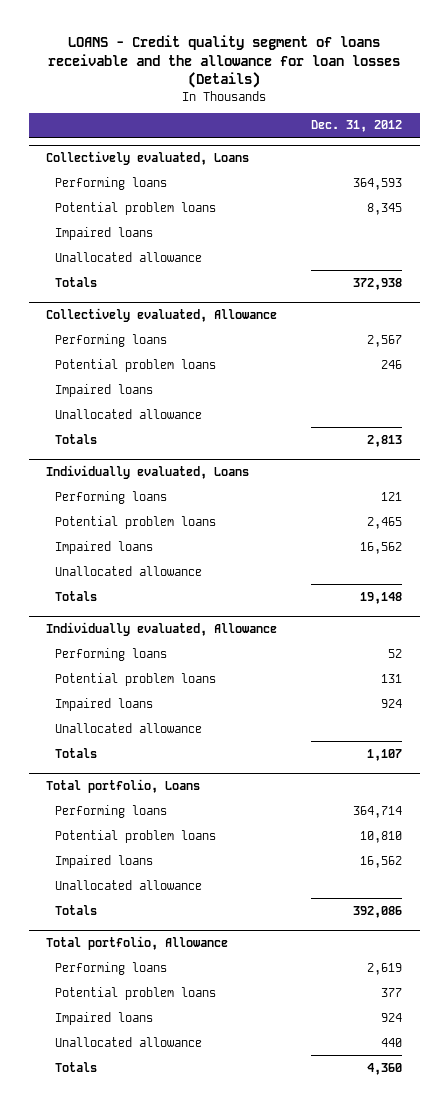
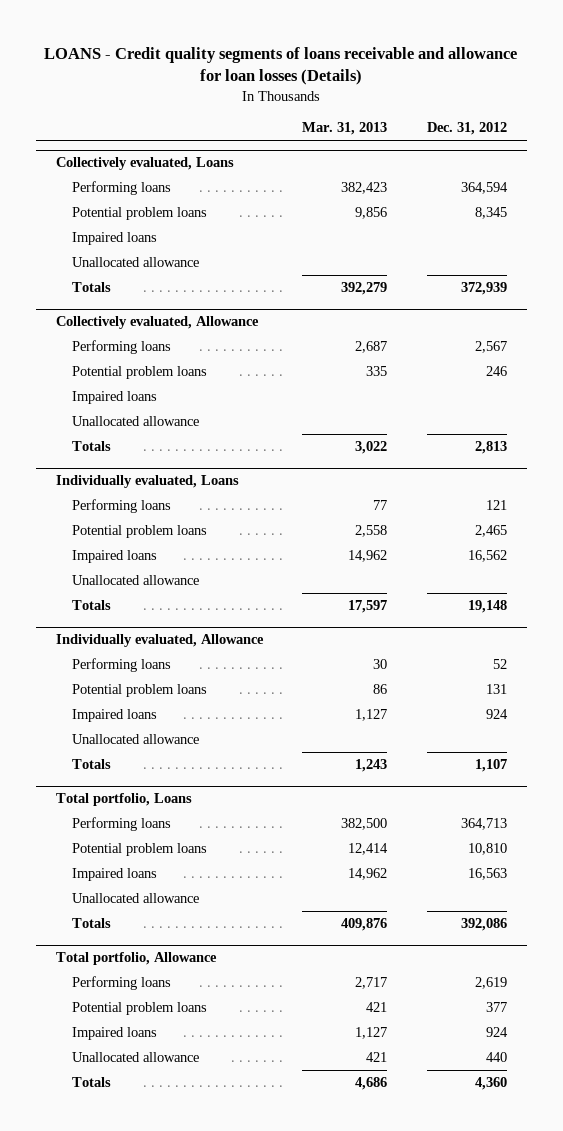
[48,35,401,89] LOANS - Credit quality segment of loans receivable and the allowance for loan losses (Details) -> [44,46,518,86] LOANS - Credit quality segments of loans receivable and allowance for loan losses (Details)
none -> [302,122,388,136] Mar. 31, 2013
[353,177,403,190] 364,593 -> [460,182,508,195] 364,594
[353,277,403,290] 372,938 -> [460,282,507,296] 372,939
[353,805,403,818] 364,714 -> [460,818,507,831] 364,713
[360,855,403,868] 16,562 -> [467,868,507,881] 16,563

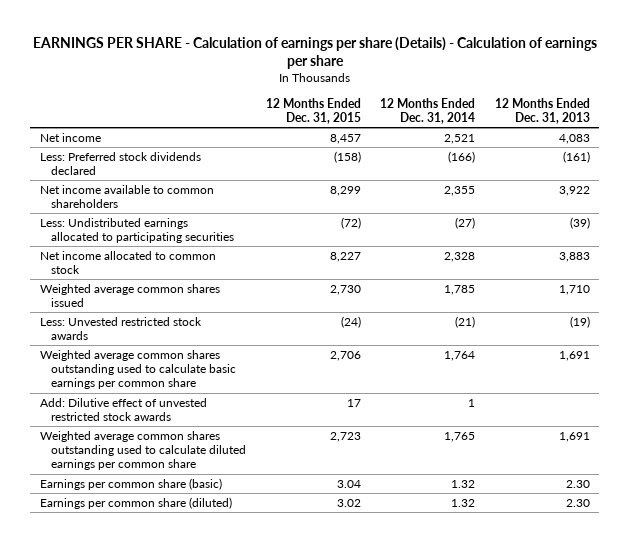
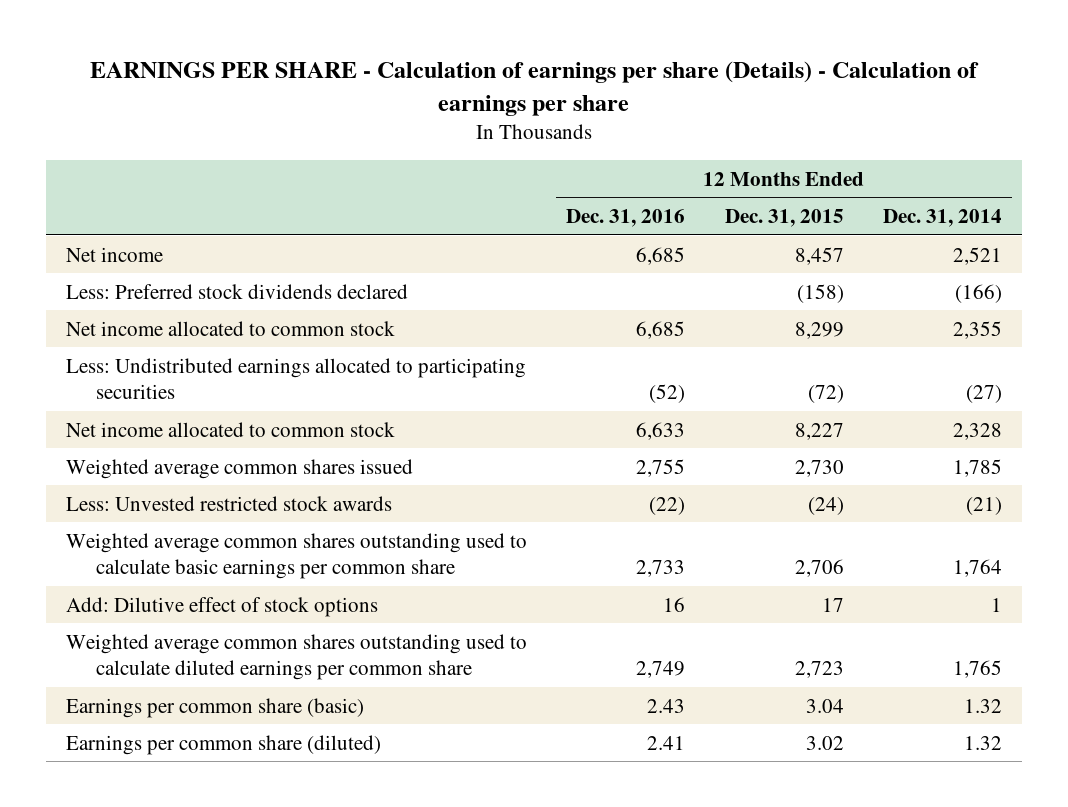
[494,97,590,125] 12 Months Ended Dec. 31, 2013 -> none
none -> [566,209,686,228] Dec. 31, 2016
[39,184,214,209] Net income available to common shareholders -> [65,320,395,336] Net income allocated to common stock
[39,397,207,422] Add: Dilutive effect of unvested restricted stock awards -> [65,596,378,617] Add: Dilutive effect of stock options

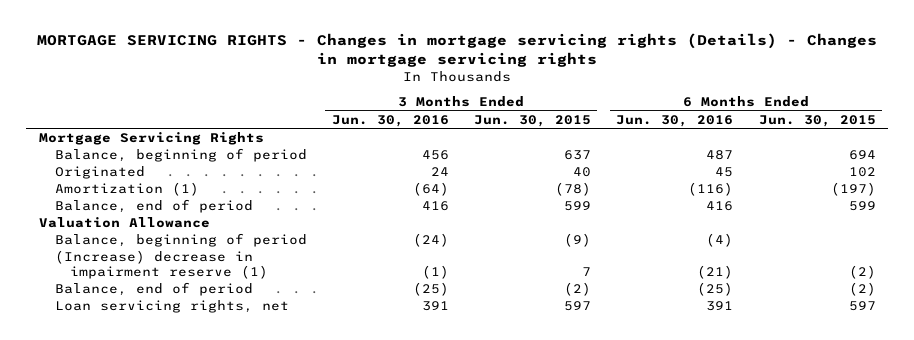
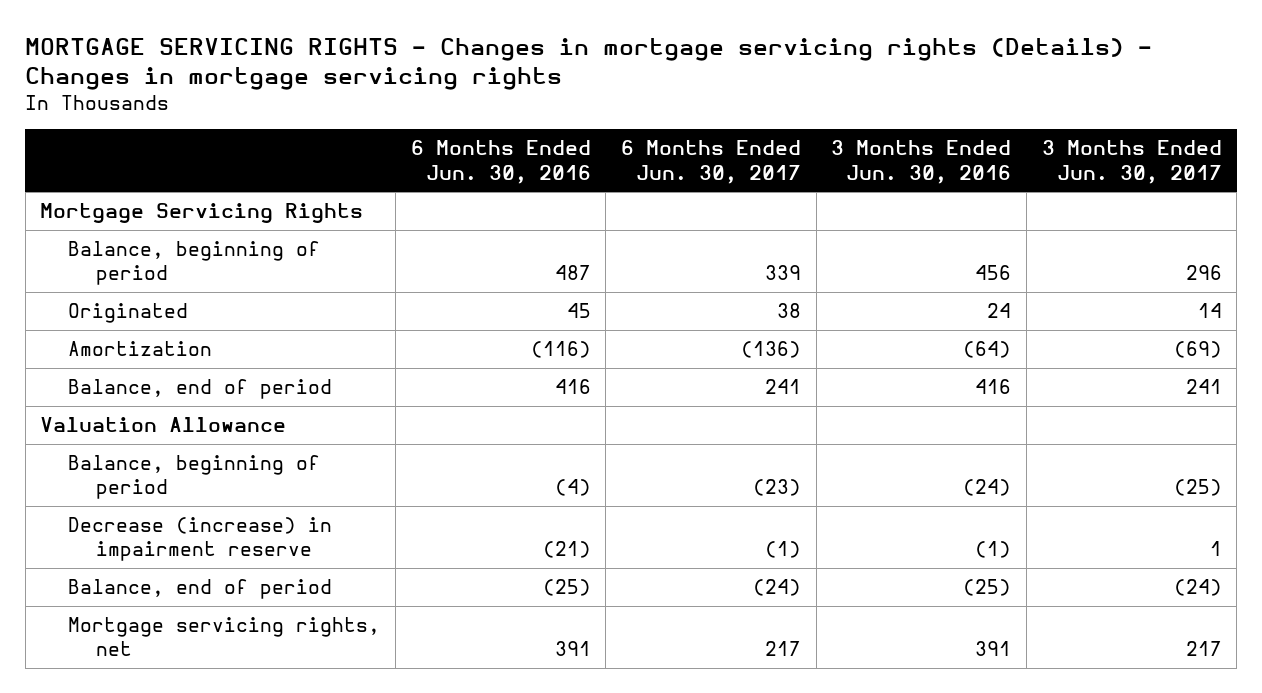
[474,114,592,127] Jun. 30, 2015 -> none
[758,114,876,127] Jun. 30, 2015 -> none
none -> [620,140,801,184] 6 Months Ended Jun. 30, 2017
none -> [1041,140,1222,184] 3 Months Ended Jun. 30, 2017
[54,182,199,197] Amortization (1) -> [68,341,213,357] Amortization
[54,250,269,279] (Increase) decrease in impairment reserve (1) -> [68,517,333,562] Decrease (increase) in impairment reserve
[54,300,289,314] Loan servicing rights, net -> [68,617,381,657] Mortgage servicing rights, net

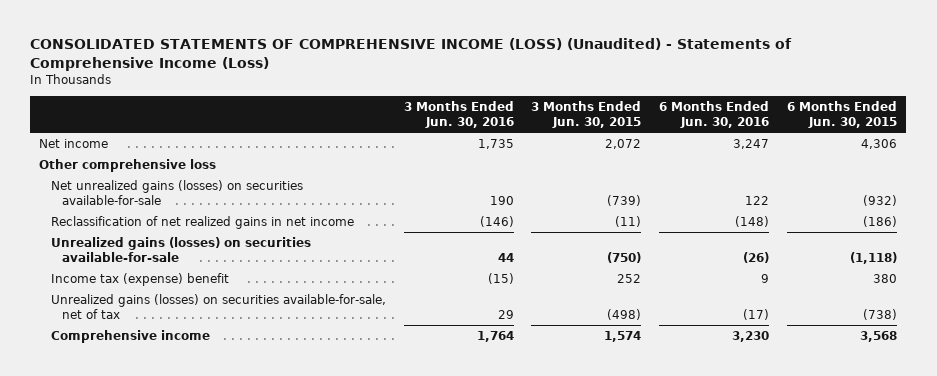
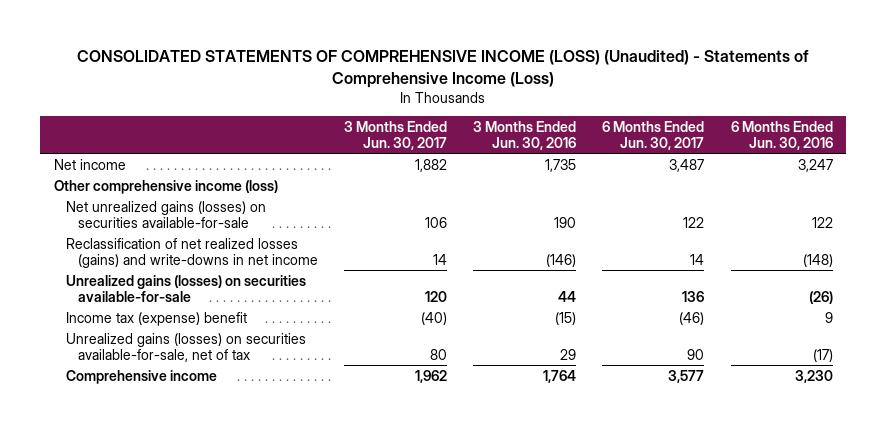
[531,100,642,129] 3 Months Ended Jun. 30, 2015 -> none
[787,100,898,129] 6 Months Ended Jun. 30, 2015 -> none
none -> [343,121,447,151] 3 Months Ended Jun. 30, 2017
none -> [602,121,705,151] 6 Months Ended Jun. 30, 2017
[39,158,217,172] Other comprehensive loss -> [53,179,278,194] Other comprehensive income (loss)
[50,215,354,229] Reclassification of net realized gains in net income -> [65,237,318,268] Reclassification of net realized losses (gains) and write-downs in net income

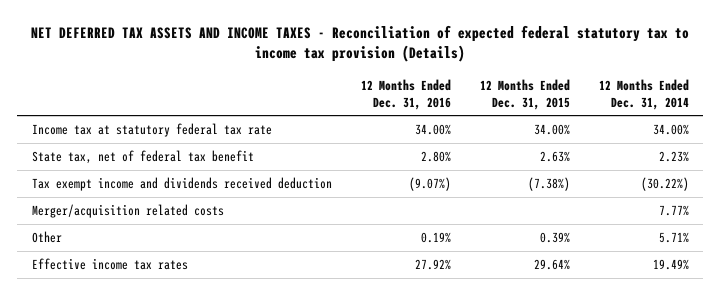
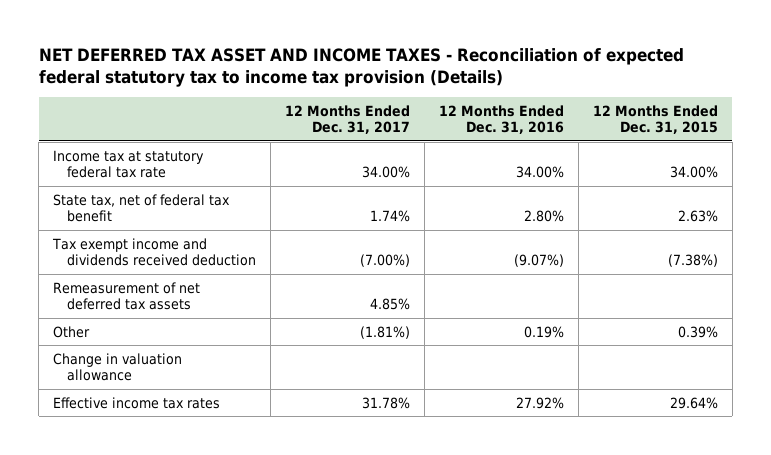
[31,24,690,63] NET DEFERRED TAX ASSETS AND INCOME TAXES - Reconciliation of expected federal statutory tax to income tax provision (Details) -> [38,47,684,87] NET DEFERRED TAX ASSET AND INCOME TAXES - Reconciliation of expected federal statutory tax to income tax provision (Details)
[598,78,689,110] 12 Months Ended Dec. 31, 2014 -> none
none -> [284,104,410,135] 12 Months Ended Dec. 31, 2017
[31,203,224,218] Merger/acquisition related costs -> [53,281,201,311] Remeasurement of net deferred tax assets
none -> [53,352,183,382] Change in valuation allowance

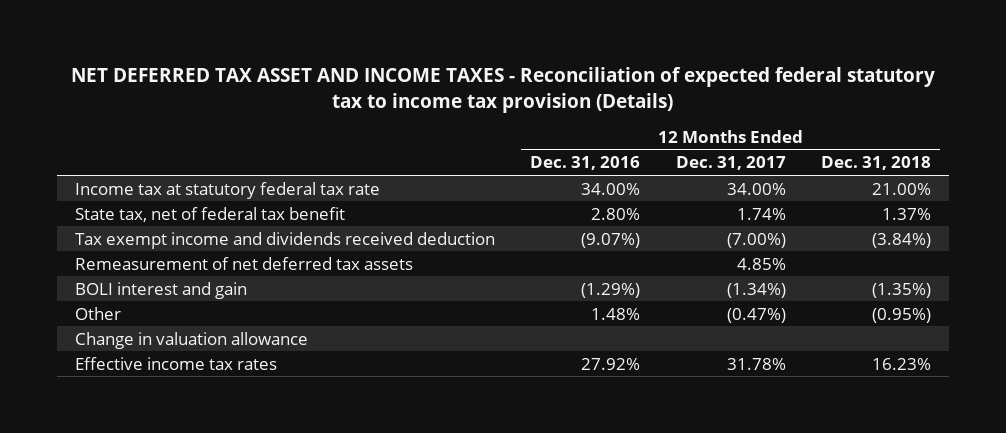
[592,104,718,135] 12 Months Ended Dec. 31, 2015 -> none
none -> [821,156,932,171] Dec. 31, 2018
none -> [74,281,247,299] BOLI interest and gain
[359,325,410,339] (1.81%) -> [726,307,786,323] (0.47%)
[523,325,564,338] 0.19% -> [591,307,641,320] 1.48%

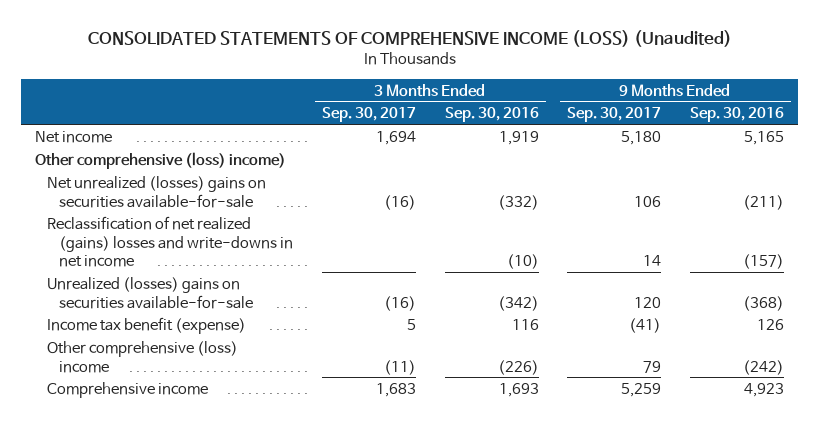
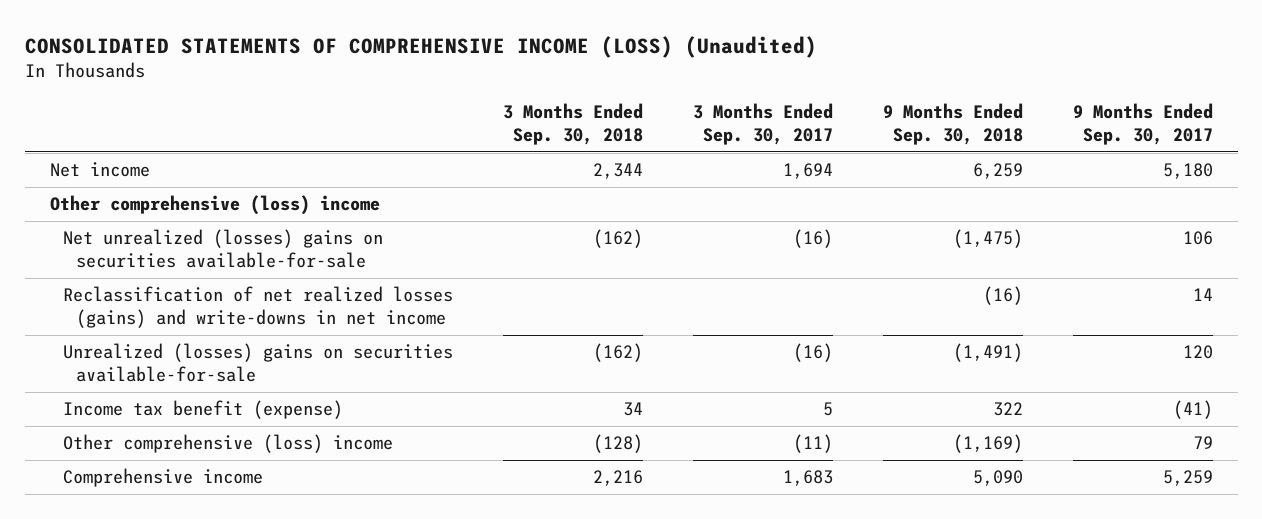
[444,107,539,123] Sep. 30, 2016 -> none
[689,107,784,123] Sep. 30, 2016 -> none
none -> [502,103,643,146] 3 Months Ended Sep. 30, 2018
none -> [882,103,1023,146] 9 Months Ended Sep. 30, 2018
[35,151,287,169] Other comprehensive (loss) income) -> [49,195,380,216] Other comprehensive (loss) income
[47,215,294,268] Reclassification of net realized (gains) losses and write-downs in net income -> [62,286,453,329] Reclassification of net realized losses (gains) and write-downs in net income

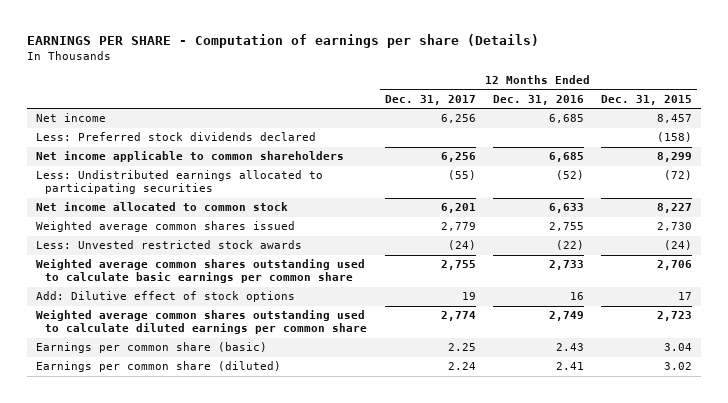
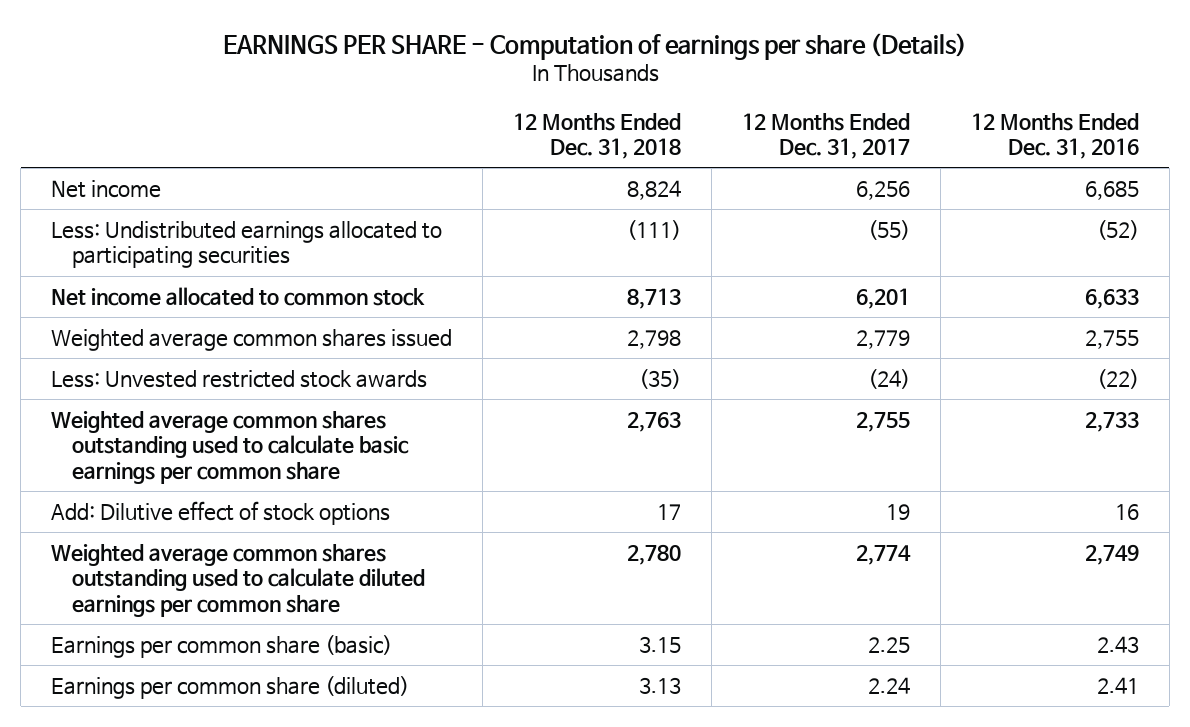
[601,95,693,106] Dec. 31, 2015 -> none
none -> [513,112,682,160] 12 Months Ended Dec. 31, 2018
[35,132,316,142] Less: Preferred stock dividends declared -> none
[35,151,344,163] Net income applicable to common shareholders -> none

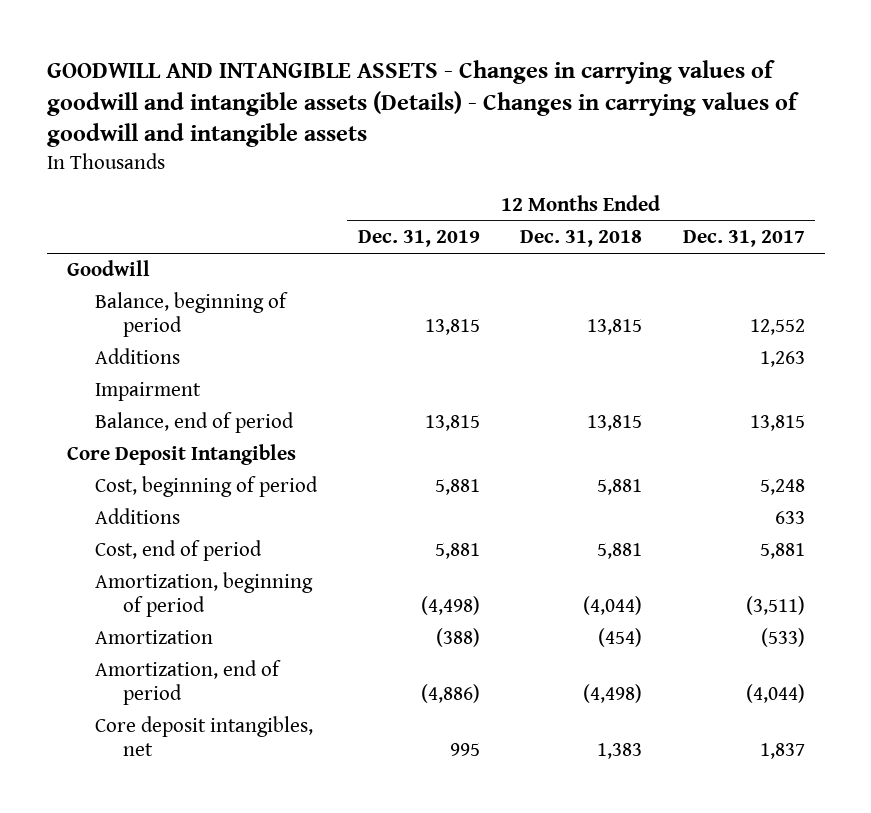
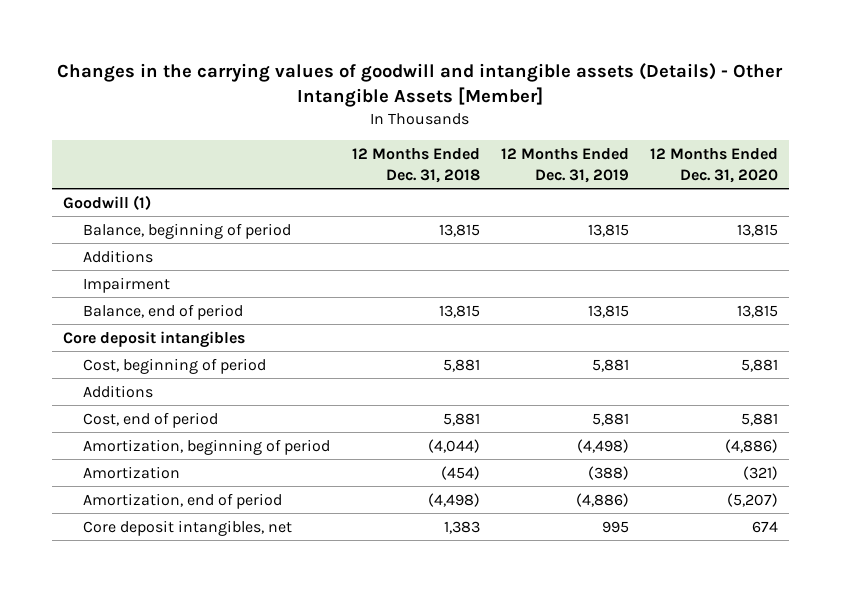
[46,60,799,148] GOODWILL AND INTANGIBLE ASSETS - Changes in carrying values of goodwill and intangible assets (Details) - Changes in carrying values of goodwill and intangible assets -> [57,63,784,108] Changes in the carrying values of goodwill and intangible assets (Details) - Other Intangible Assets [Member]
[682,230,805,248] Dec. 31, 2017 -> none
none -> [650,148,779,183] 12 Months Ended Dec. 31, 2020
[66,260,150,277] Goodwill -> [62,194,151,210] Goodwill (1)
[66,444,296,466] Core Deposit Intangibles -> [62,330,245,348] Core deposit intangibles

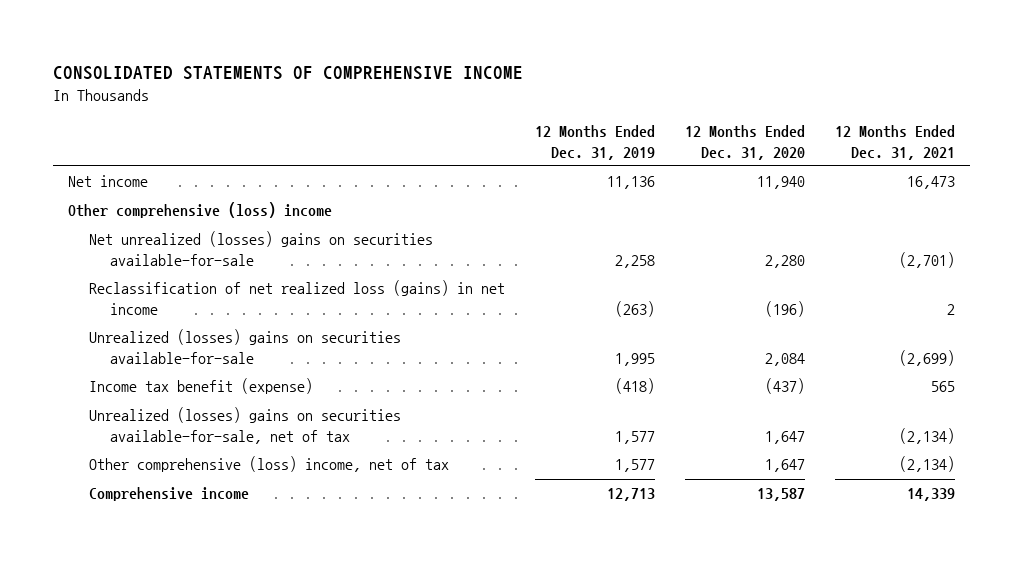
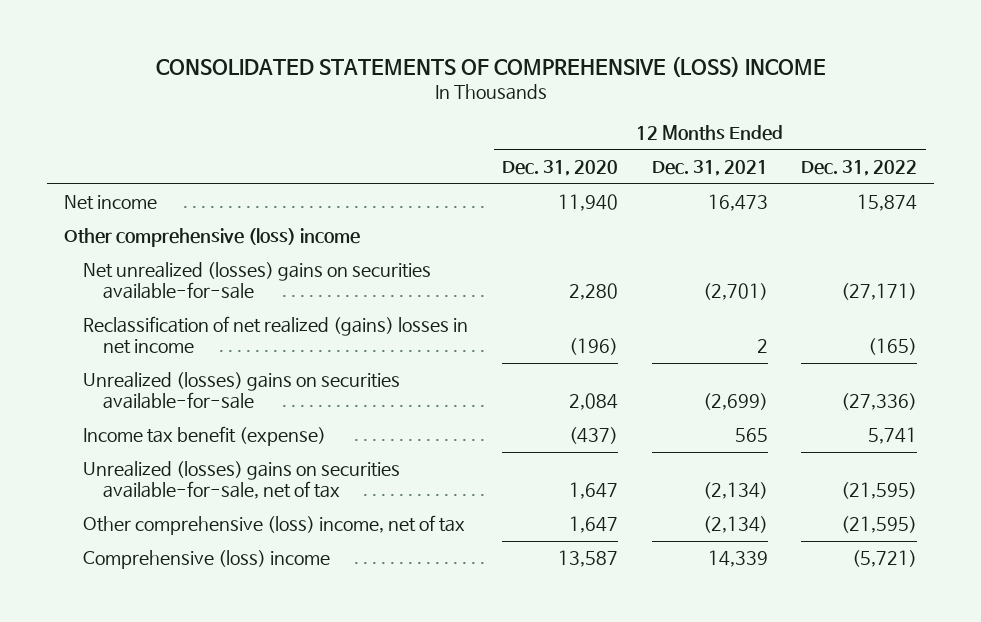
[53,66,524,81] CONSOLIDATED STATEMENTS OF COMPREHENSIVE INCOME -> [155,56,826,78] CONSOLIDATED STATEMENTS OF COMPREHENSIVE (LOSS) INCOME
[535,124,656,160] 12 Months Ended Dec. 31, 2019 -> none
none -> [801,160,918,177] Dec. 31, 2022
[89,280,506,316] Reclassification of net realized loss (gains) in net income -> [83,316,469,354] Reclassification of net realized (gains) losses in net income
[89,487,250,502] Comprehensive income -> [83,550,331,570] Comprehensive (loss) income

